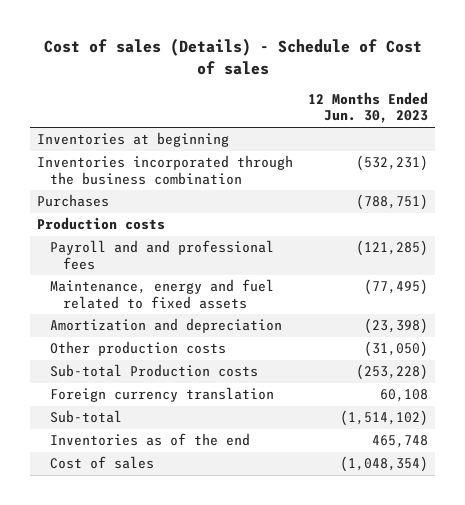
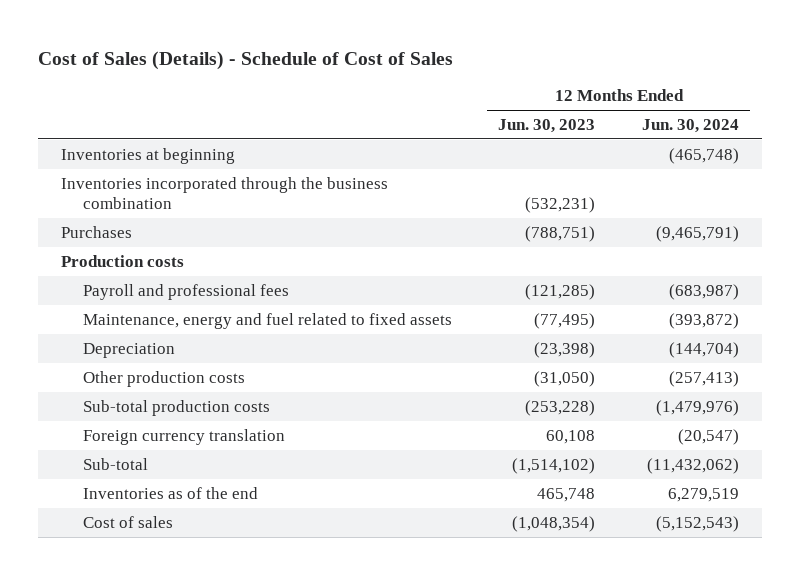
[43,38,422,75] Cost of sales (Details) - Schedule of Cost of sales -> [38,50,454,70] Cost of Sales (Details) - Schedule of Cost of Sales
none -> [641,119,739,134] Jun. 30, 2024
[50,240,275,270] Payroll and and professional fees -> [82,283,289,300] Payroll and professional fees
[50,318,283,334] Amortization and depreciation -> [82,342,175,358] Depreciation
[50,364,259,378] Sub-total Production costs -> [82,399,270,416] Sub-total production costs

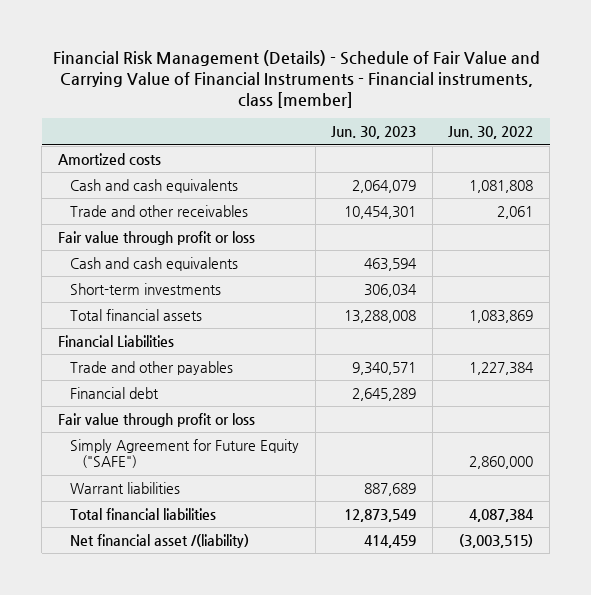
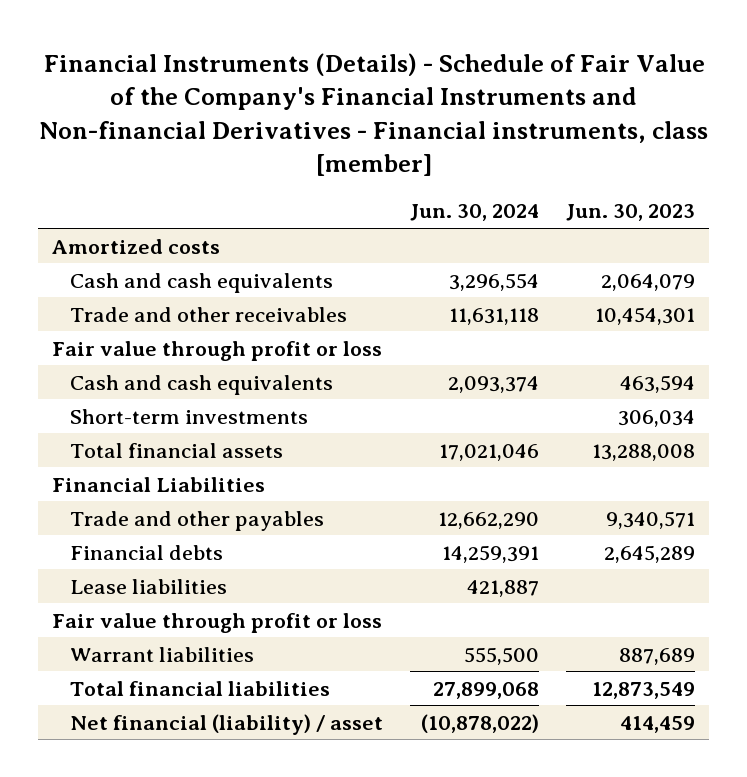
[52,49,540,108] Financial Risk Management (Details) - Schedule of Fair Value and Carrying Value of Financial Instruments - Financial instruments, class [member] -> [38,52,708,177] Financial Instruments (Details) - Schedule of Fair Value of the Company's Financial Instruments and Non-financial Derivatives - Financial instruments, class [member]
[448,126,534,140] Jun. 30, 2022 -> none
none -> [410,204,540,222] Jun. 30, 2024
[69,386,159,399] Financial debt -> [69,544,223,560] Financial debts
none -> [69,578,227,594] Lease liabilities
[69,438,299,469] Simply Agreement for Future Equity ("SAFE") -> none
[69,533,249,548] Net financial asset /(liability) -> [69,713,383,735] Net financial (liability) / asset

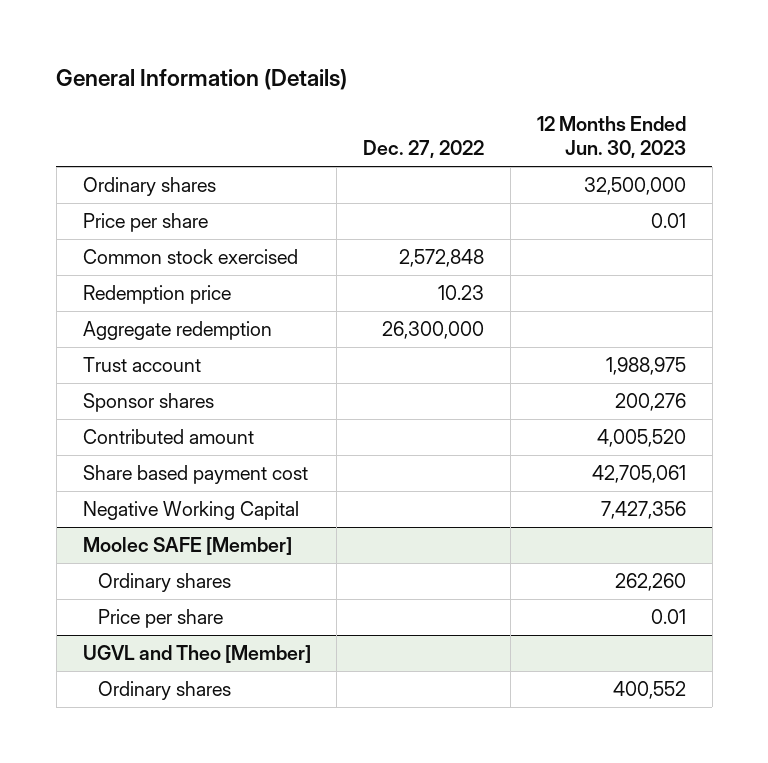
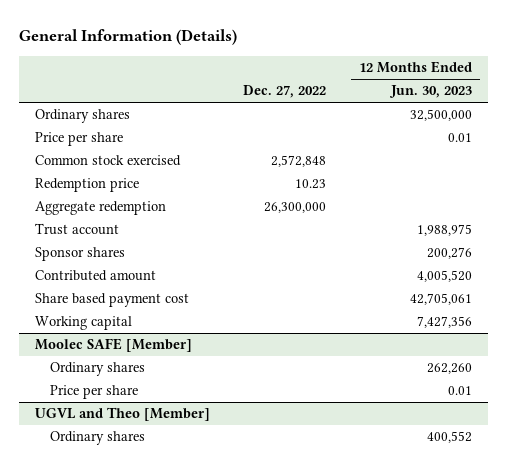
[82,501,299,521] Negative Working Capital -> [35,316,133,331] Working capital

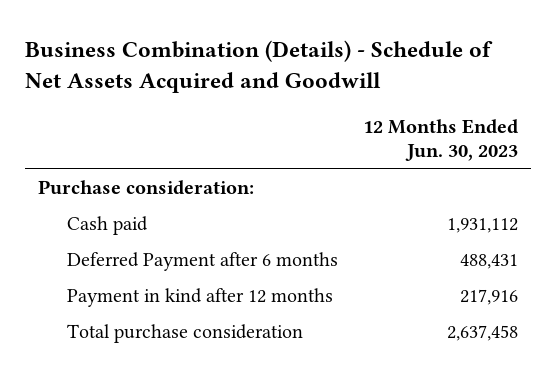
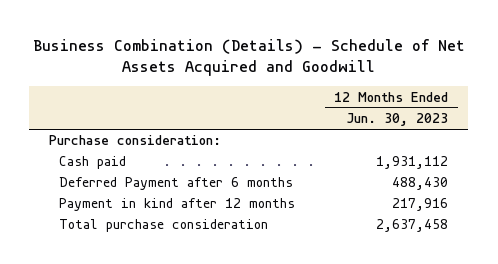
[460,253,519,269] 488,431 -> [392,177,449,191] 488,430

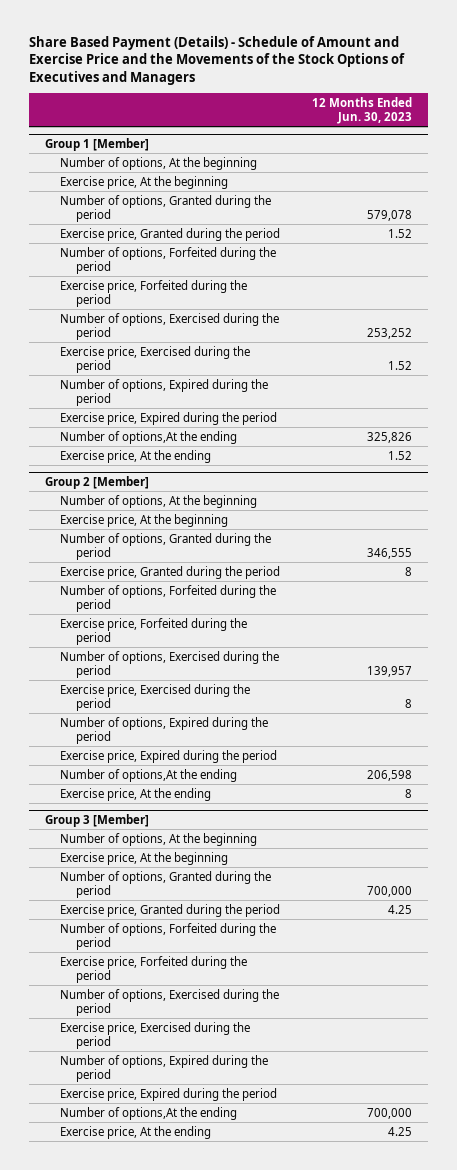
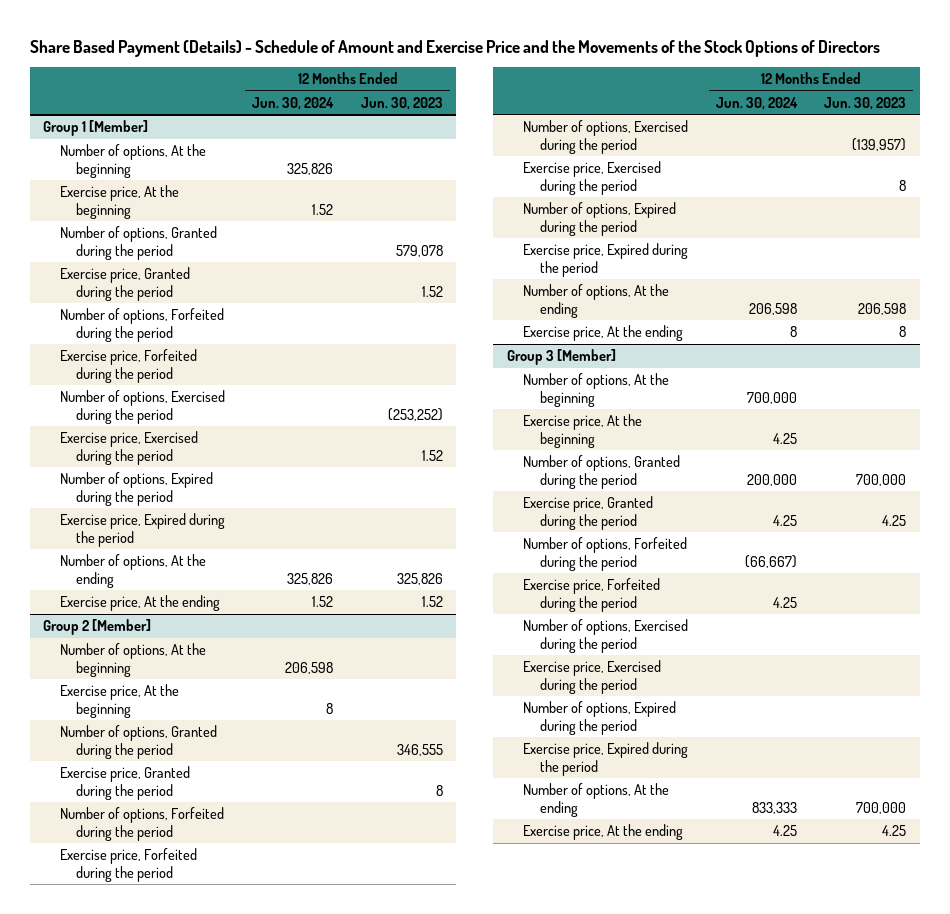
[28,35,405,85] Share Based Payment (Details) - Schedule of Amount and Exercise Price and the Movements of the Stock Options of Executives and Managers -> [29,39,880,57] Share Based Payment (Details) - Schedule of Amount and Exercise Price and the Movements of the Stock Options of Directors
none -> [252,96,335,110] Jun. 30, 2024
[366,327,412,339] 253,252 -> [387,407,443,421] (253,252)
[60,430,238,444] Number of options,At the ending -> [59,554,206,588] Number of options, At the ending
[366,665,412,677] 139,957 -> [852,137,907,151] (139,957)
[60,768,238,782] Number of options,At the ending -> [523,284,670,318] Number of options, At the ending
[60,1106,238,1120] Number of options,At the ending -> [523,783,670,817] Number of options, At the ending

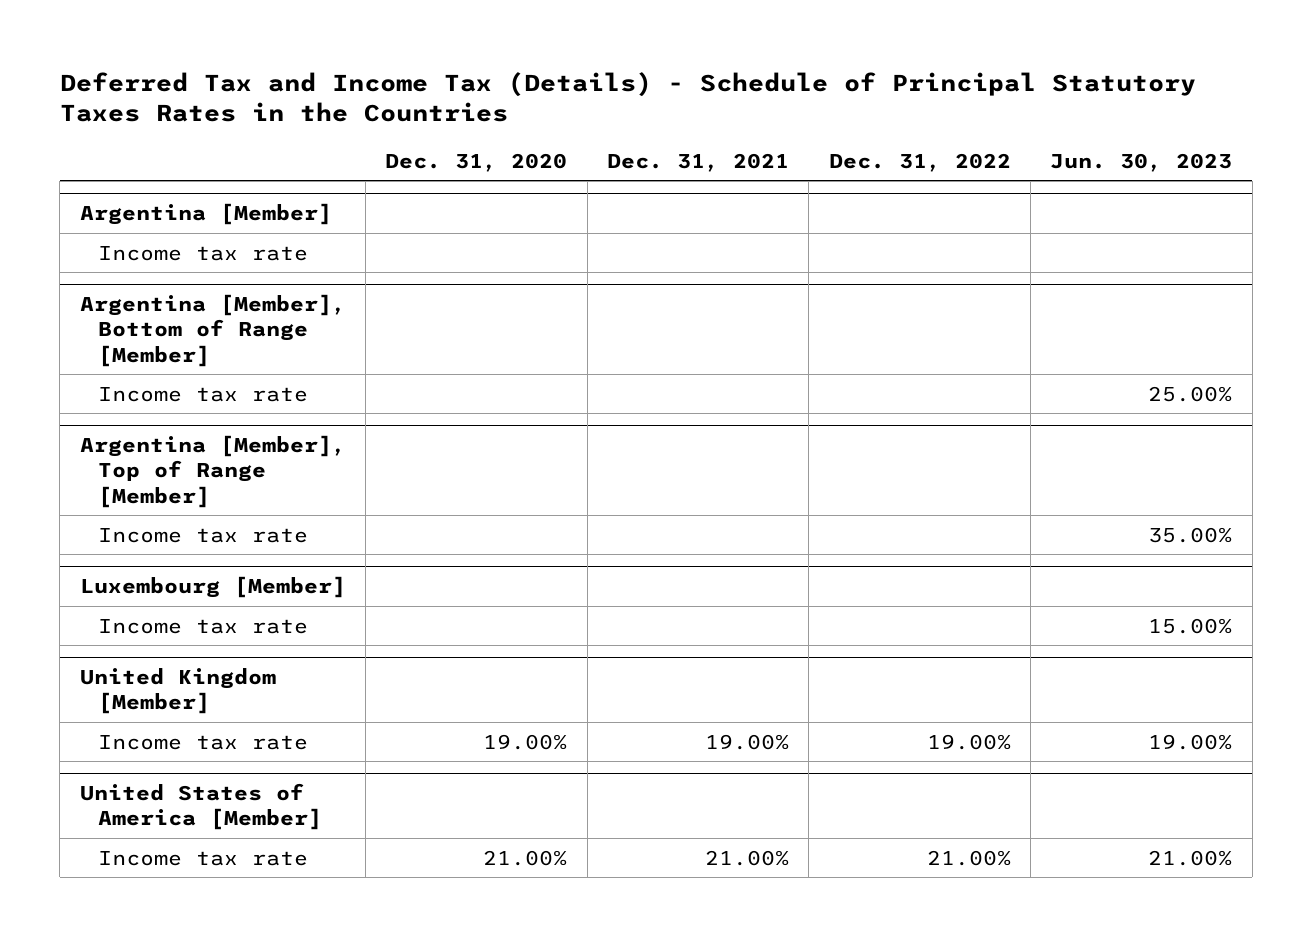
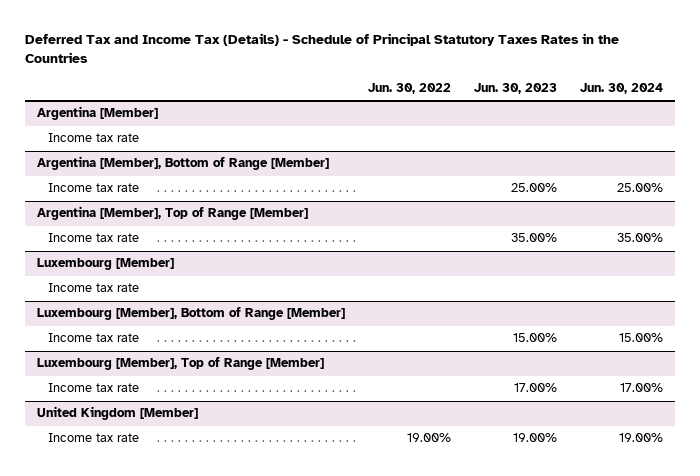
[385,152,568,172] Dec. 31, 2020 -> none
[607,152,790,172] Dec. 31, 2021 -> none
[828,152,1011,172] Dec. 31, 2022 -> none
none -> [367,83,451,95] Jun. 30, 2022
none -> [580,83,664,95] Jun. 30, 2024
none -> [48,283,140,293] Income tax rate
none -> [36,307,345,321] Luxembourg [Member], Bottom of Range [Member]
none -> [36,357,324,371] Luxembourg [Member], Top of Range [Member]
none -> [48,383,140,393] Income tax rate
[79,783,323,831] United States of America [Member] -> none
[98,850,309,866] Income tax rate -> none

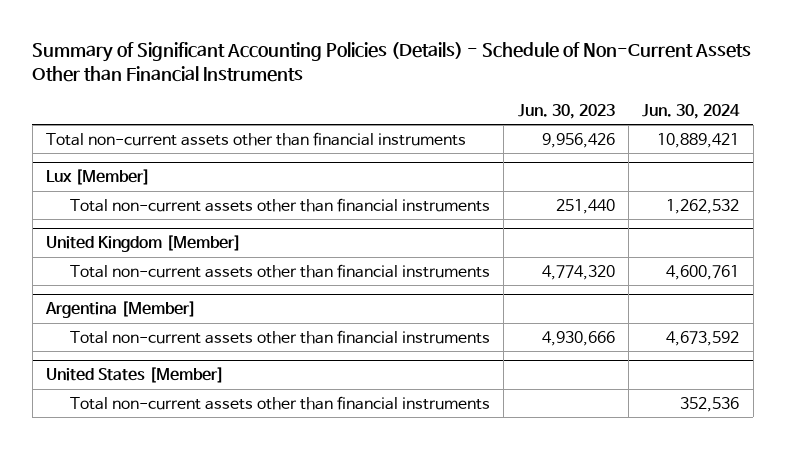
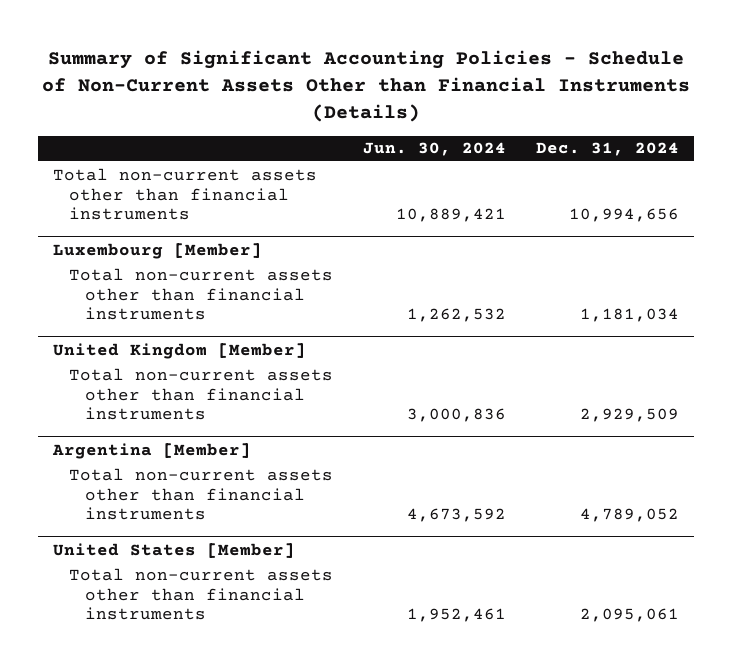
[32,42,752,83] Summary of Significant Accounting Policies (Details) - Schedule of Non-Current Assets Other than Financial Instruments -> [41,50,690,123] Summary of Significant Accounting Policies - Schedule of Non-Current Assets Other than Financial Instruments (Details)
[517,103,615,119] Jun. 30, 2023 -> none
none -> [535,142,679,157] Dec. 31, 2024
[45,169,150,186] Lux [Member] -> [52,242,262,259] Luxembourg [Member]
[666,264,740,280] 4,600,761 -> [406,408,506,423] 3,000,836
[680,396,740,412] 352,536 -> [406,608,506,623] 1,952,461

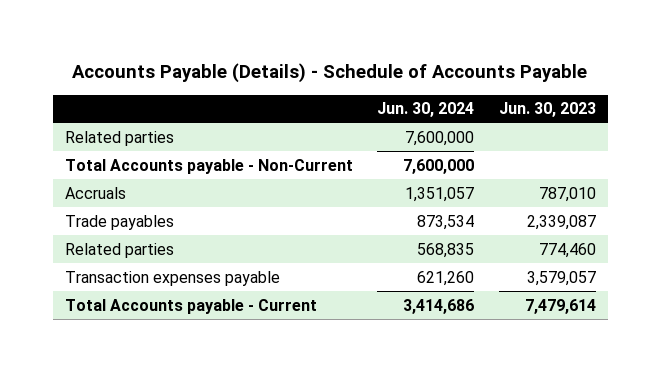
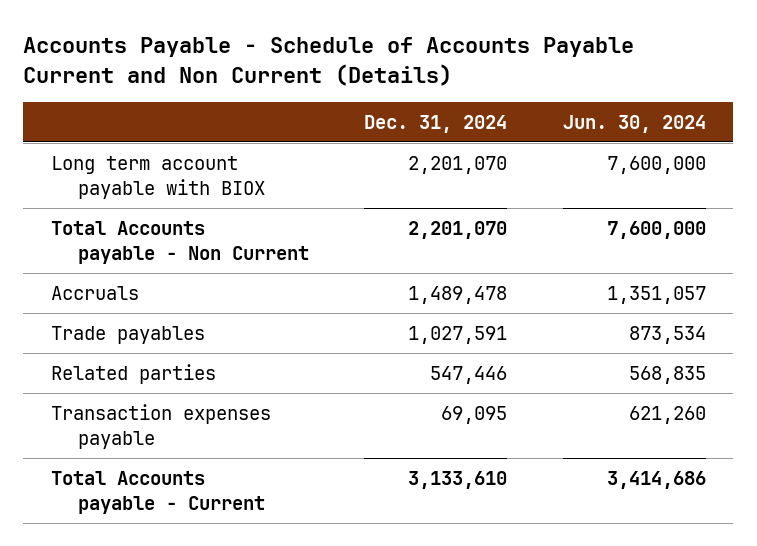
[72,63,588,84] Accounts Payable (Details) - Schedule of Accounts Payable -> [23,37,635,86] Accounts Payable - Schedule of Accounts Payable Current and Non Current (Details)
[498,102,596,118] Jun. 30, 2023 -> none
none -> [364,114,508,133] Dec. 31, 2024
[65,130,175,146] Related parties -> [51,155,265,199] Long term account payable with BIOX
[65,158,354,174] Total Accounts payable - Non-Current -> [51,220,309,264] Total Accounts payable - Non Current

